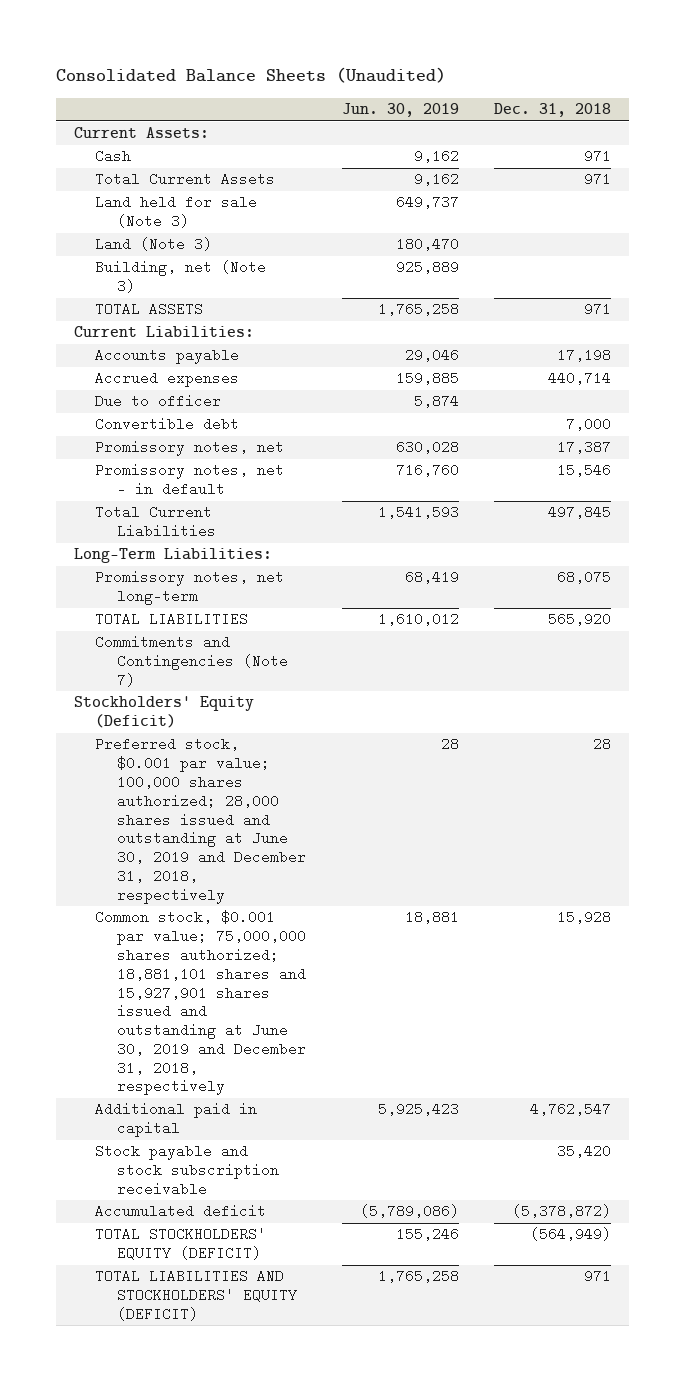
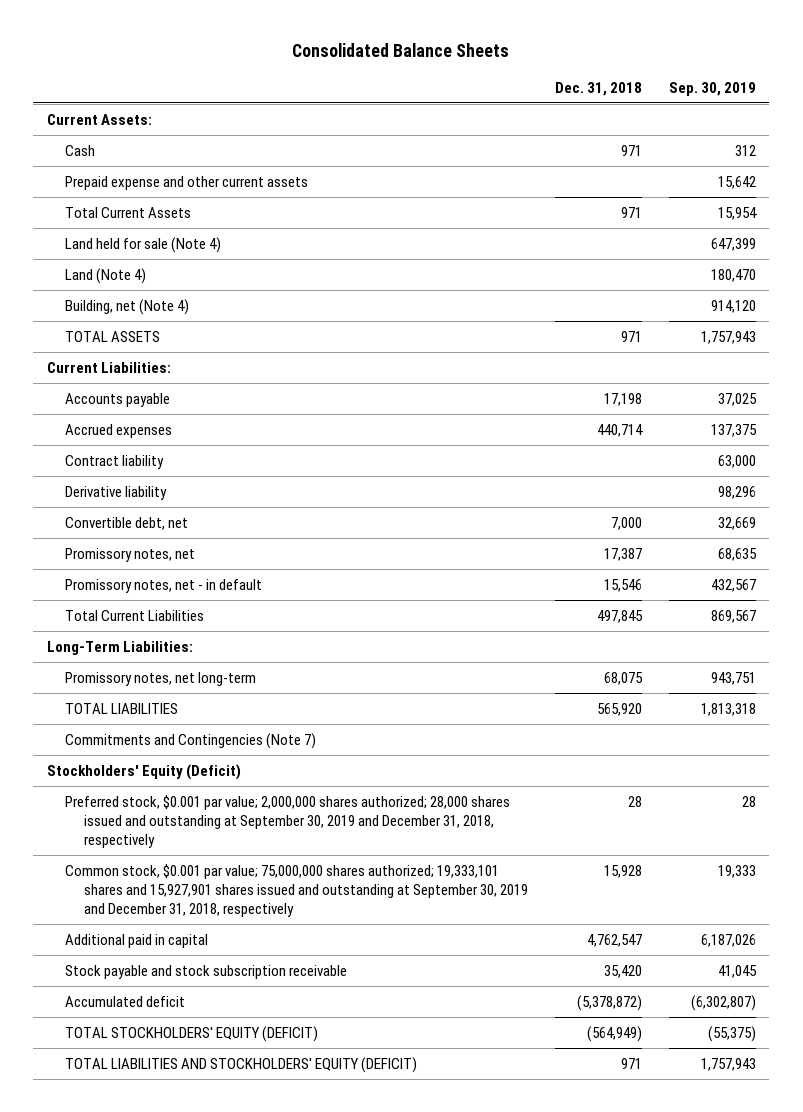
[56,67,447,84] Consolidated Balance Sheets (Unaudited) -> [292,42,510,57] Consolidated Balance Sheets
[341,103,459,118] Jun. 30, 2019 -> none
none -> [668,81,756,96] Sep. 30, 2019
none -> [65,175,309,190] Prepaid expense and other current assets
[95,195,258,229] Land held for sale (Note 3) -> [65,236,222,253] Land held for sale (Note 4)
[95,237,213,252] Land (Note 3) -> [65,267,147,284] Land (Note 4)
[95,260,267,294] Building, net (Note 3) -> [65,298,190,315] Building, net (Note 4)
[95,394,222,409] Due to officer -> none
none -> [65,454,165,469] Contract liability
none -> [65,485,168,500] Derivative liability
[95,417,240,432] Convertible debt -> [65,516,189,530] Convertible debt, net
[95,737,306,904] Preferred stock, $0.001 par value; 100,000 shares authorized; 28,000 shares issued and outstanding at June 30, 2019 and December 31, 2018, respectively -> [65,794,511,849] Preferred stock, $0.001 par value; 2,000,000 shares authorized; 28,000 shares issued and outstanding at September 30, 2019 and December 31, 2018, respectively
[95,910,306,1096] Common stock, $0.001 par value; 75,000,000 shares authorized; 18,881,101 shares and 15,927,901 shares issued and outstanding at June 30, 2019 and December 31, 2018, respectively -> [65,863,528,918] Common stock, $0.001 par value; 75,000,000 shares authorized; 19,333,101 shares and 15,927,901 shares issued and outstanding at September 30, 2019 and December 31, 2018, respectively

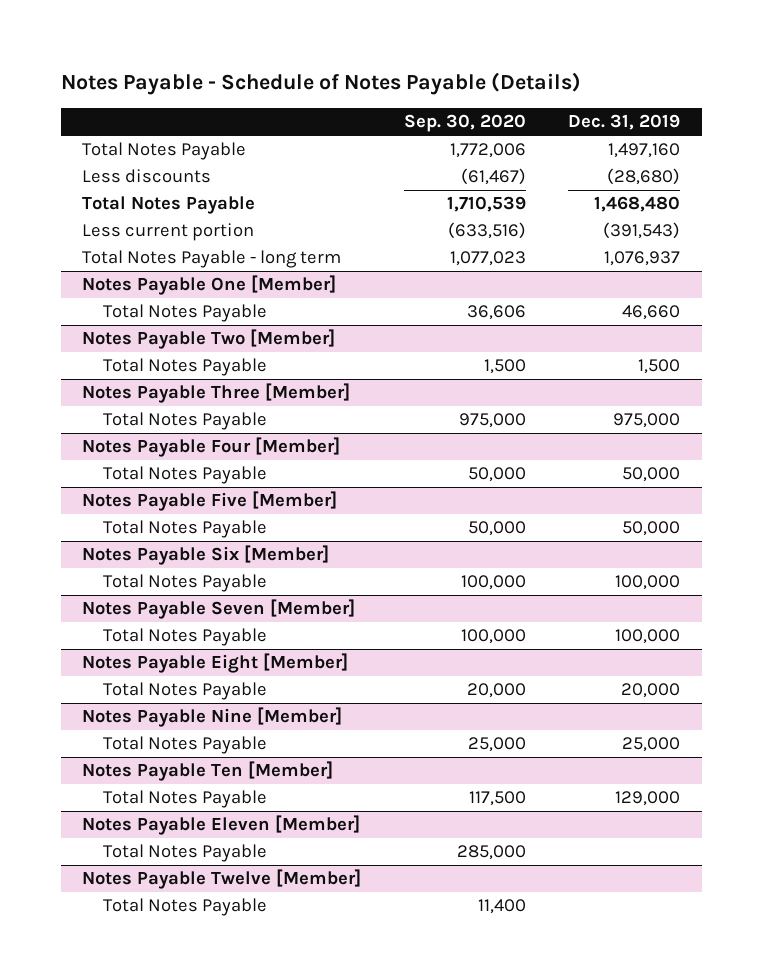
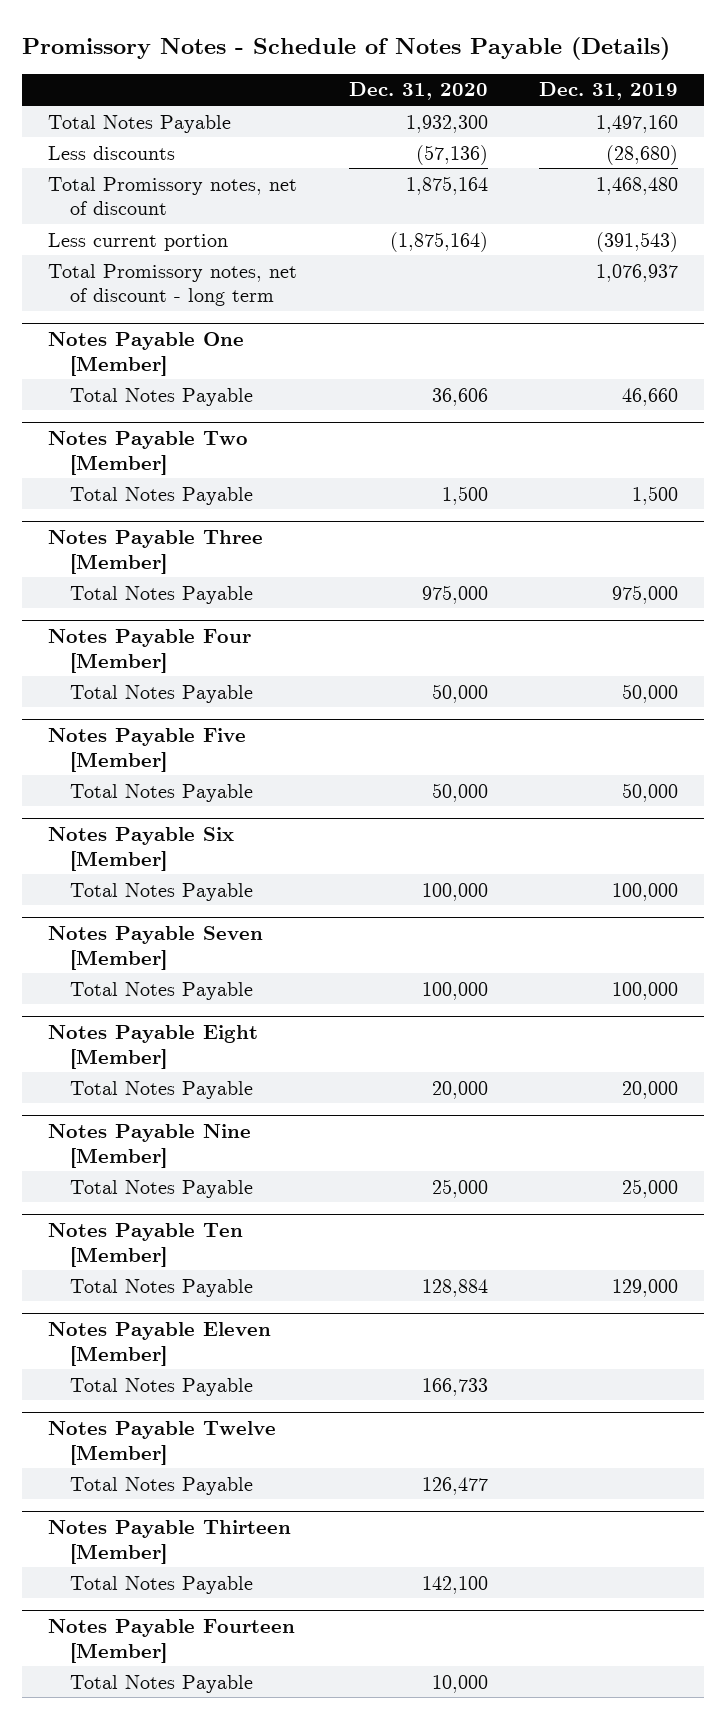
[60,72,581,96] Notes Payable - Schedule of Notes Payable (Details) -> [22,36,671,60] Promissory Notes - Schedule of Notes Payable (Details)
[403,114,526,133] Sep. 30, 2020 -> none
none -> [348,82,488,101] Dec. 31, 2020
[81,196,255,215] Total Notes Payable -> [48,176,298,216] Total Promissory notes, net of discount
[81,250,341,269] Total Notes Payable - long term -> [48,263,298,307] Total Promissory notes, net of discount - long term
none -> [48,1519,292,1564] Notes Payable Thirteen [Member]
none -> [69,1575,253,1594] Total Notes Payable
none -> [48,1618,296,1663] Notes Payable Fourteen [Member]
none -> [69,1674,253,1693] Total Notes Payable

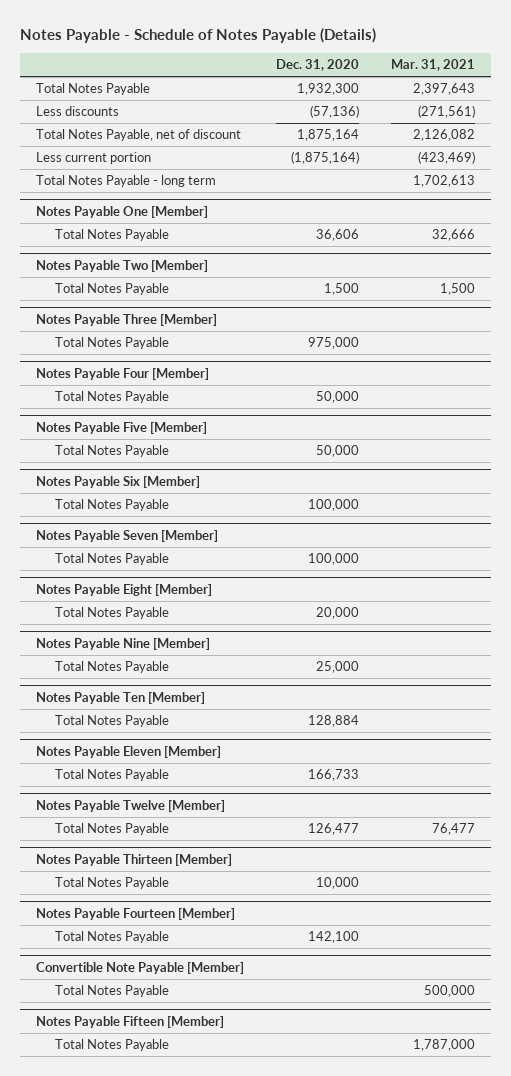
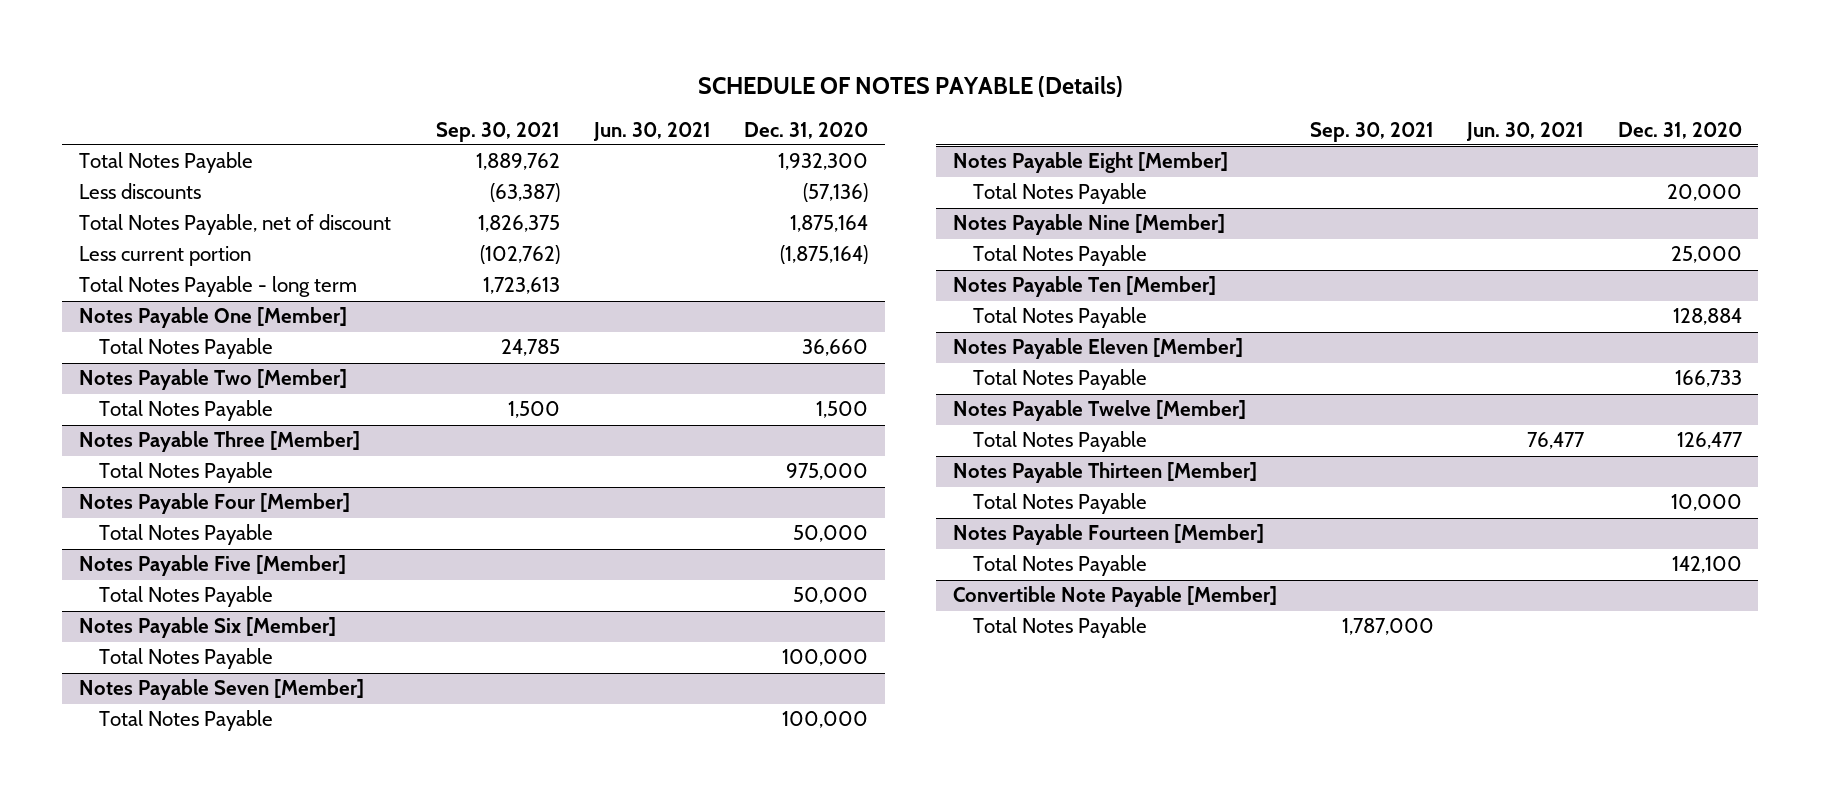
[19,27,376,43] Notes Payable - Schedule of Notes Payable (Details) -> [698,75,1124,97] SCHEDULE OF NOTES PAYABLE (Details)
[390,59,475,72] Mar. 31, 2021 -> none
none -> [436,121,561,142] Sep. 30, 2021
none -> [592,121,711,141] Jun. 30, 2021
[315,229,359,242] 36,606 -> [802,339,869,357] 36,660
[35,1016,224,1029] Notes Payable Fifteen [Member] -> none
[55,1039,170,1052] Total Notes Payable -> none

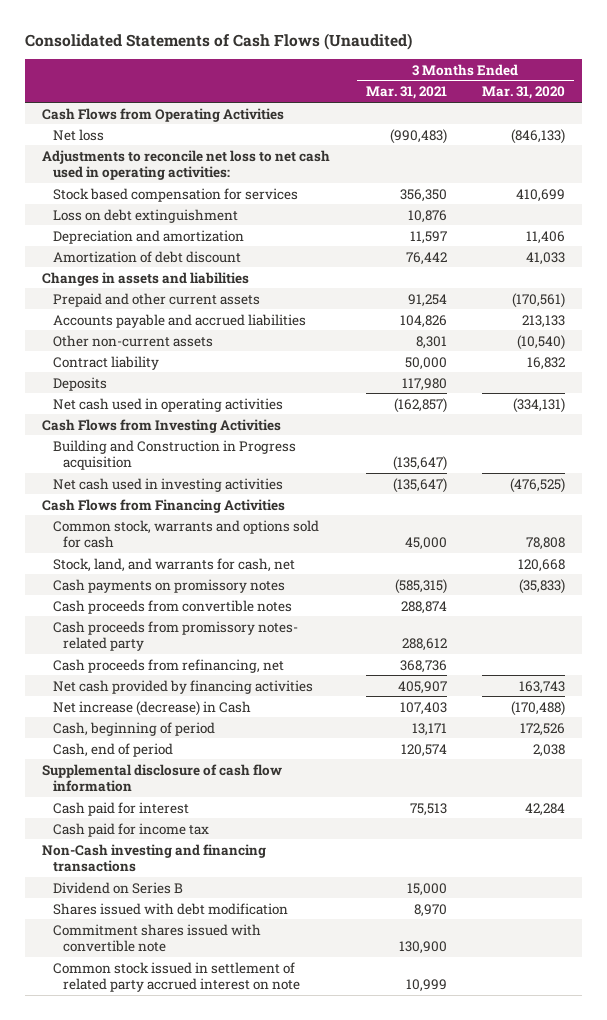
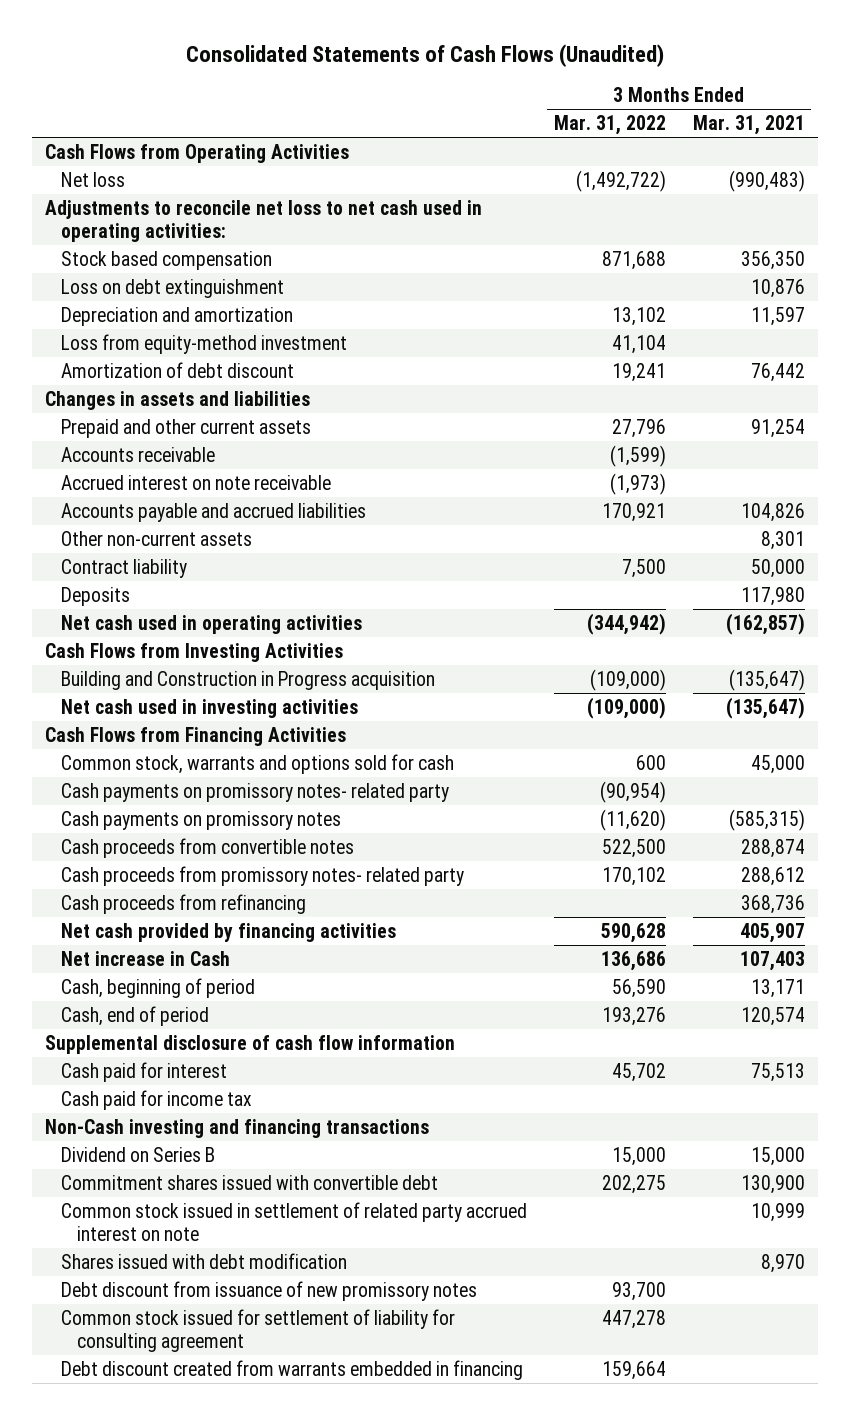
[481,86,565,100] Mar. 31, 2020 -> none
none -> [553,115,666,136] Mar. 31, 2022
[52,187,298,202] Stock based compensation for services -> [60,250,272,270] Stock based compensation
none -> [60,333,347,354] Loss from equity-method investment
none -> [60,446,215,462] Accounts receivable
none -> [60,474,331,490] Accrued interest on note receivable
[52,557,295,572] Stock, land, and warrants for cash, net -> none
none -> [60,782,449,802] Cash payments on promissory notes- related party
[52,658,284,673] Cash proceeds from refinancing, net -> [60,893,306,914] Cash proceeds from refinancing
[52,700,251,716] Net increase (decrease) in Cash -> [60,950,230,966] Net increase in Cash
[52,923,261,953] Commitment shares issued with convertible note -> [60,1174,438,1190] Commitment shares issued with convertible debt
[52,902,288,915] Shares issued with debt modification -> [60,1252,347,1269] Shares issued with debt modification
none -> [60,1280,477,1301] Debt discount from issuance of new promissory notes
none -> [60,1308,455,1353] Common stock issued for settlement of liability for consulting agreement
none -> [60,1359,523,1380] Debt discount created from warrants embedded in financing

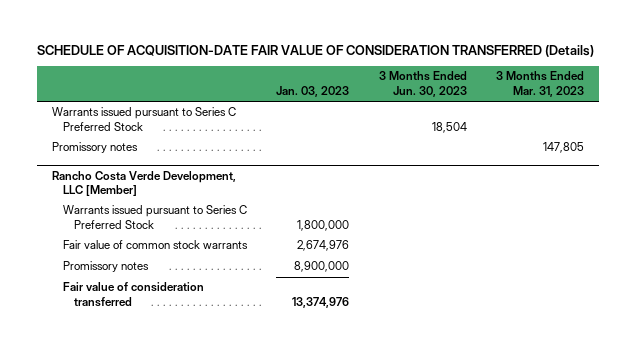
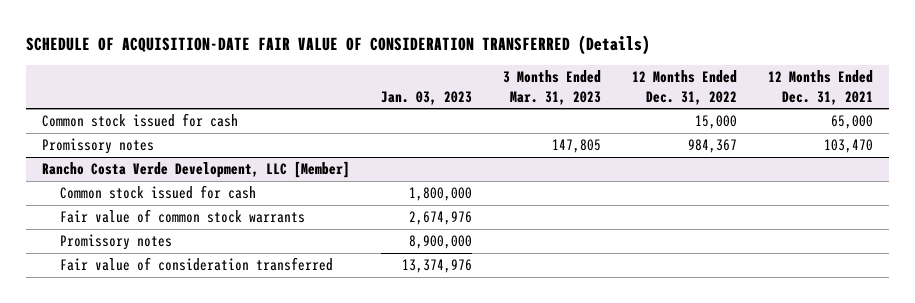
[378,71,467,97] 3 Months Ended Jun. 30, 2023 -> none
none -> [632,70,738,105] 12 Months Ended Dec. 31, 2022
none -> [768,70,874,105] 12 Months Ended Dec. 31, 2021
[51,107,236,131] Warrants issued pursuant to Series C Preferred Stock -> [41,113,238,128] Common stock issued for cash
[62,205,247,229] Warrants issued pursuant to Series C Preferred Stock -> [60,185,257,200] Common stock issued for cash

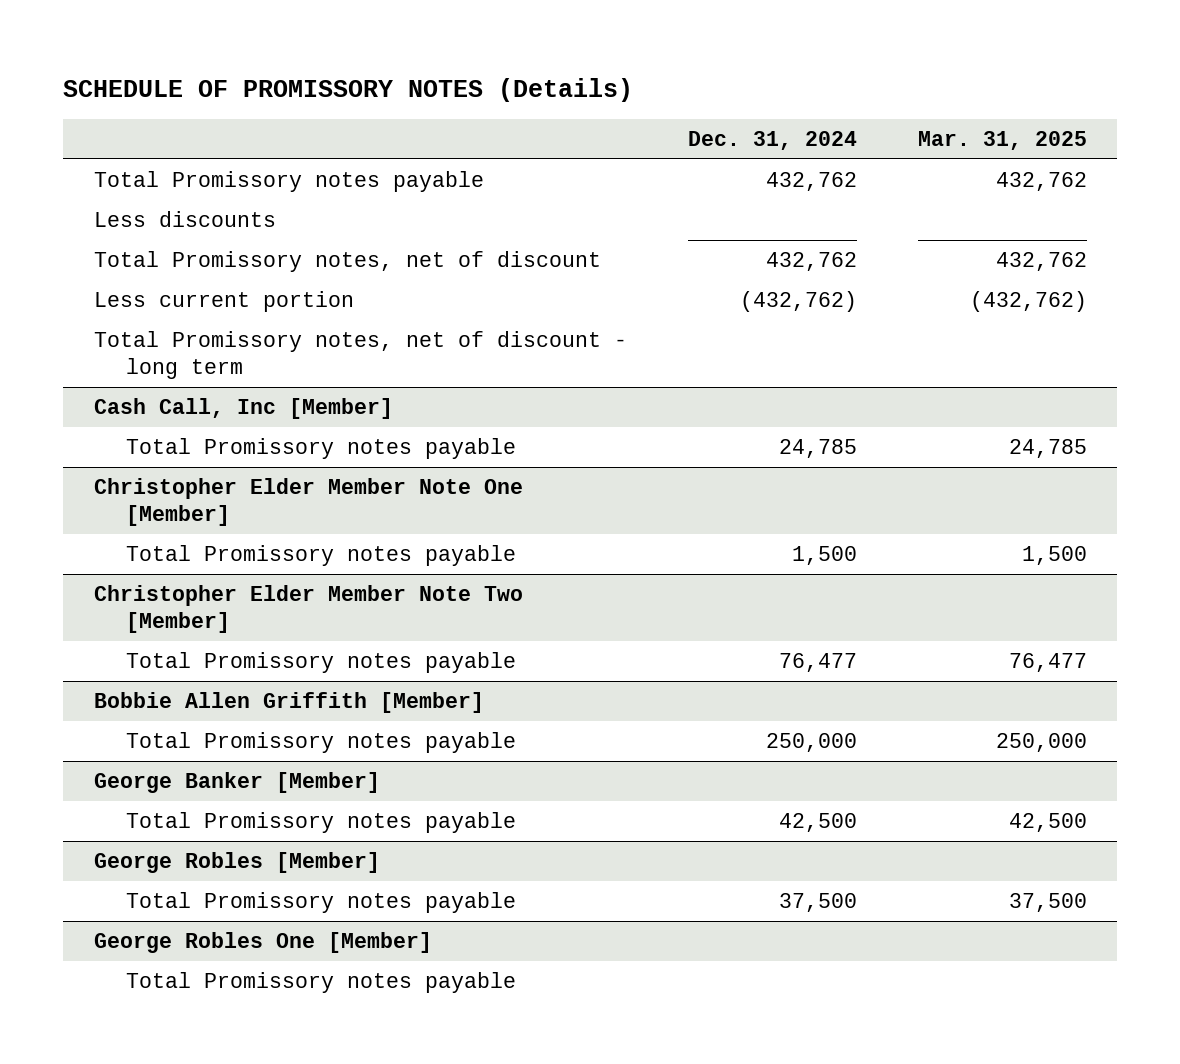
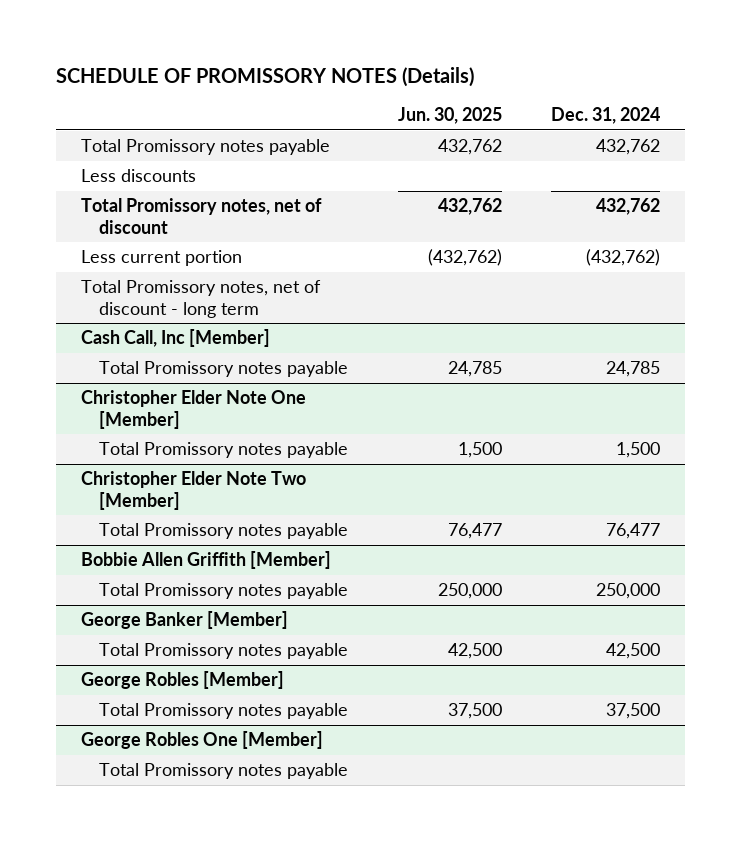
[917,130,1087,150] Mar. 31, 2025 -> none
none -> [397,107,502,125] Jun. 30, 2025
[93,478,523,526] Christopher Elder Member Note One [Member] -> [80,390,306,429] Christopher Elder Note One [Member]
[93,585,523,633] Christopher Elder Member Note Two [Member] -> [80,471,306,510] Christopher Elder Note Two [Member]

